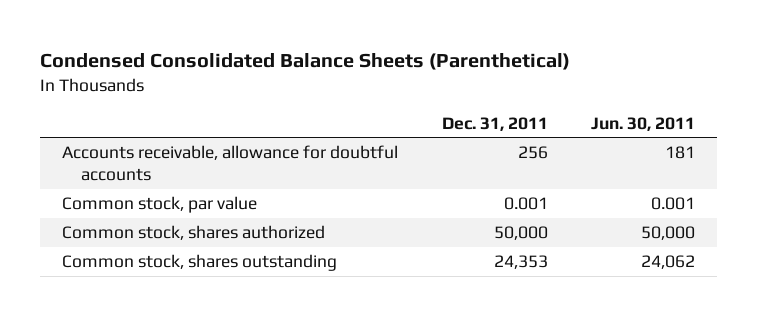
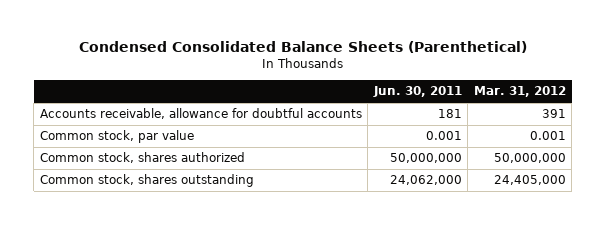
[441,116,548,131] Dec. 31, 2011 -> none
none -> [473,86,566,98] Mar. 31, 2012
[641,226,696,241] 50,000 -> [389,153,462,164] 50,000,000
[641,255,696,270] 24,062 -> [389,175,462,186] 24,062,000

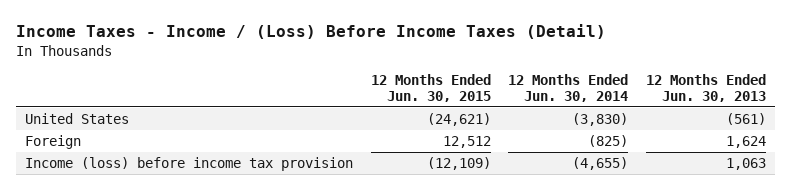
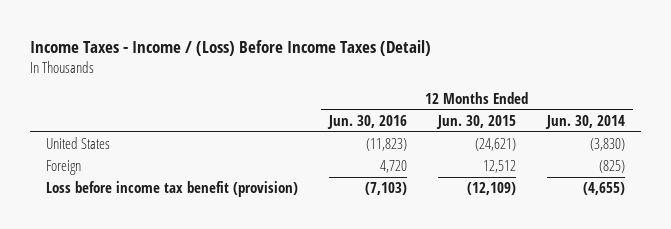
[645,74,766,102] 12 Months Ended Jun. 30, 2013 -> none
none -> [326,115,407,130] Jun. 30, 2016
[25,157,354,172] Income (loss) before income tax provision -> [45,181,298,198] Loss before income tax benefit (provision)

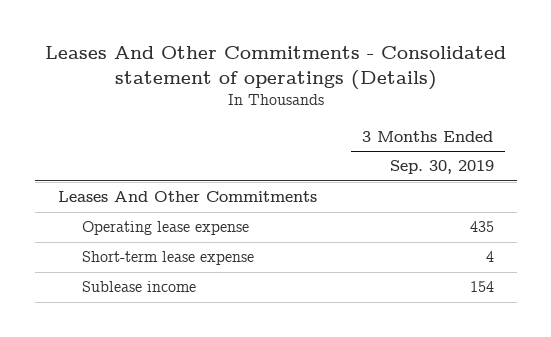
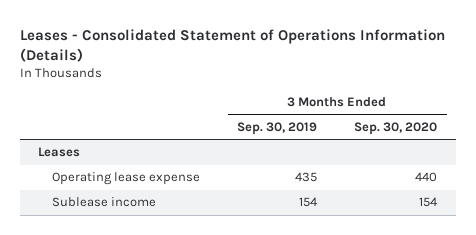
[44,46,506,90] Leases And Other Commitments - Consolidated statement of operatings (Details) -> [19,28,445,62] Leases - Consolidated Statement of Operations Information (Details)
none -> [354,122,438,136] Sep. 30, 2020
[57,191,317,203] Leases And Other Commitments -> none
none -> [38,147,81,158] Leases
[81,251,254,266] Short-term lease expense -> none

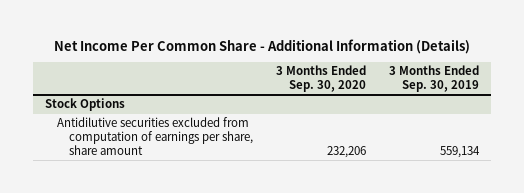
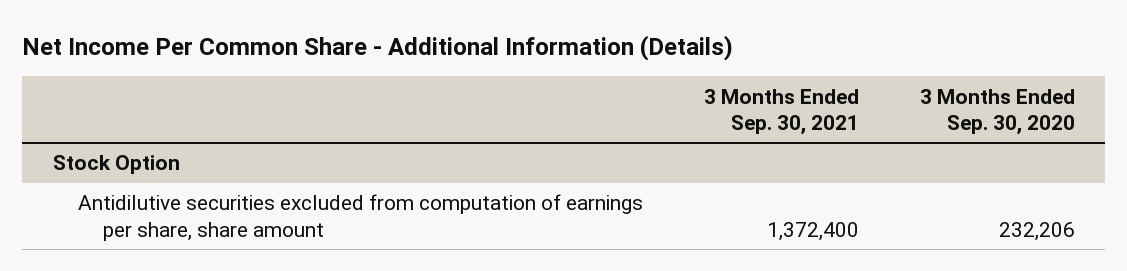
[389,65,480,93] 3 Months Ended Sep. 30, 2019 -> none
none -> [703,88,859,135] 3 Months Ended Sep. 30, 2021
[44,98,125,112] Stock Options -> [52,155,180,175] Stock Option

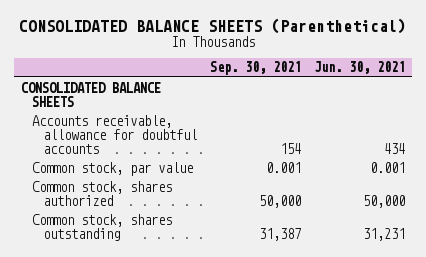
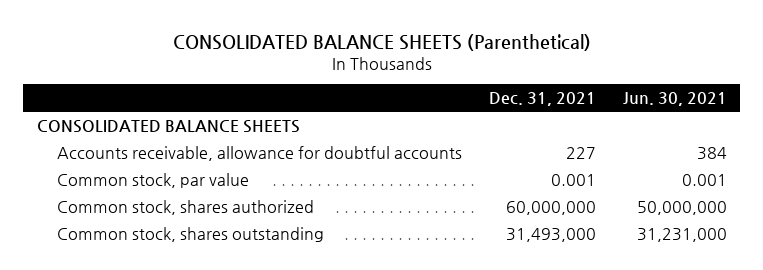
[210,61,302,76] Sep. 30, 2021 -> none
none -> [488,92,596,107] Dec. 31, 2021
[384,142,406,154] 434 -> [696,146,727,160] 384
[363,194,406,208] 50,000 -> [636,200,727,215] 50,000,000
[363,227,406,241] 31,231 -> [636,227,727,242] 31,231,000

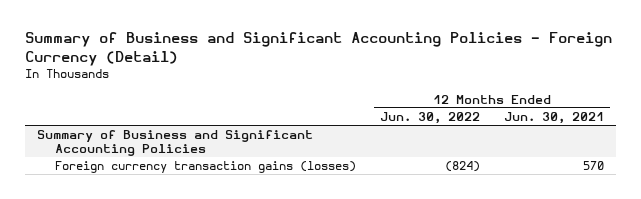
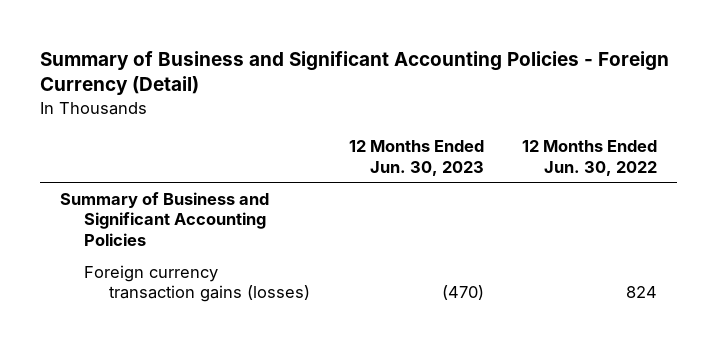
[504,112,605,125] Jun. 30, 2021 -> none
none -> [348,139,484,176] 12 Months Ended Jun. 30, 2023
[445,161,481,173] (824) -> [626,286,658,299] 824

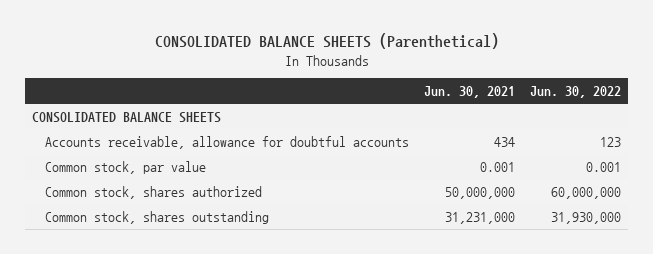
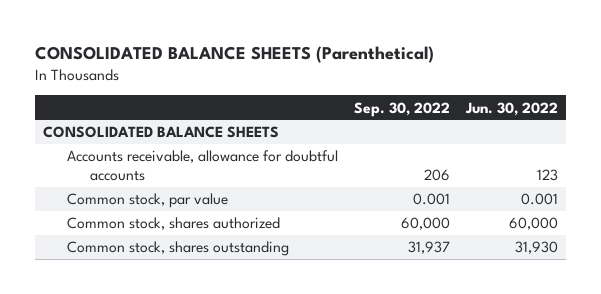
[424,86,516,99] Jun. 30, 2021 -> none
none -> [353,101,450,117] Sep. 30, 2022
[551,186,622,199] 60,000,000 -> [508,217,558,231] 60,000
[551,211,622,224] 31,930,000 -> [514,241,558,255] 31,930

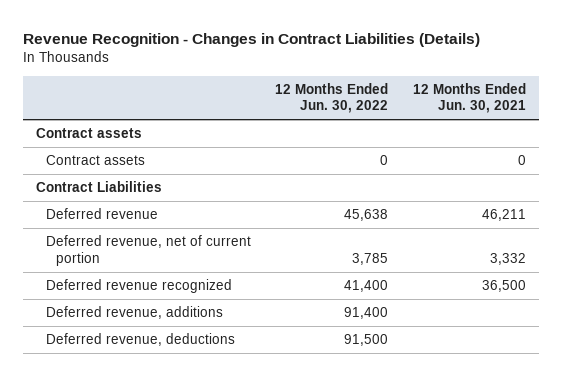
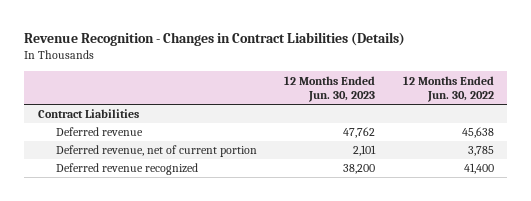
[413,82,527,114] 12 Months Ended Jun. 30, 2021 -> none
none -> [284,75,376,103] 12 Months Ended Jun. 30, 2023
[35,128,142,139] Contract assets -> none
[45,155,145,166] Contract assets -> none
[45,306,223,320] Deferred revenue, additions -> none
[45,333,235,347] Deferred revenue, deductions -> none

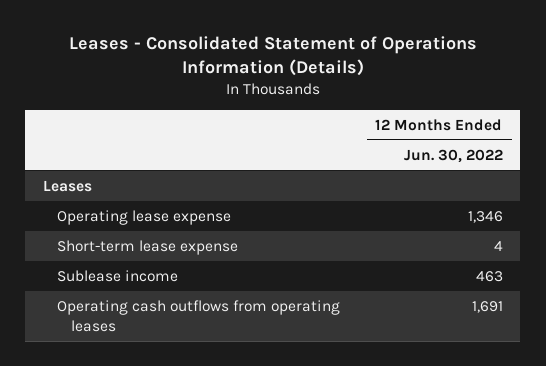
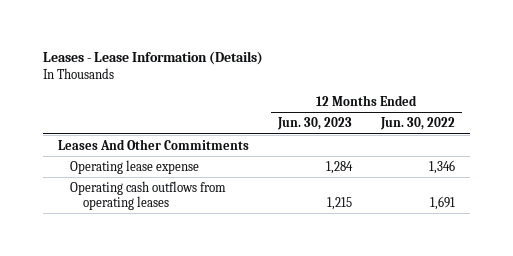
[68,36,477,77] Leases - Consolidated Statement of Operations Information (Details) -> [42,51,263,66] Leases - Lease Information (Details)
none -> [276,117,352,131] Jun. 30, 2023
[42,179,92,192] Leases -> none
none -> [57,138,249,150] Leases And Other Commitments
[57,239,239,255] Short-term lease expense -> none
[57,269,179,282] Sublease income -> none

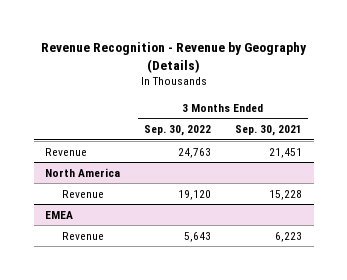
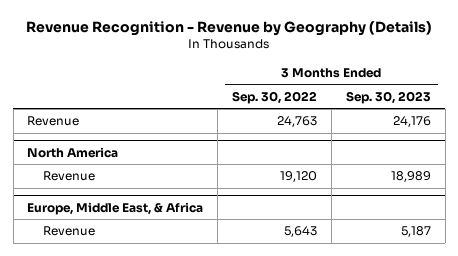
[234,125,302,137] Sep. 30, 2021 -> none
none -> [345,90,431,104] Sep. 30, 2023
[45,210,74,219] EMEA -> [27,201,204,215] Europe, Middle East, & Africa

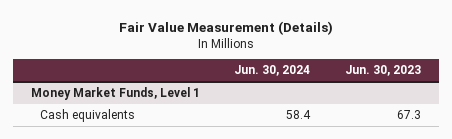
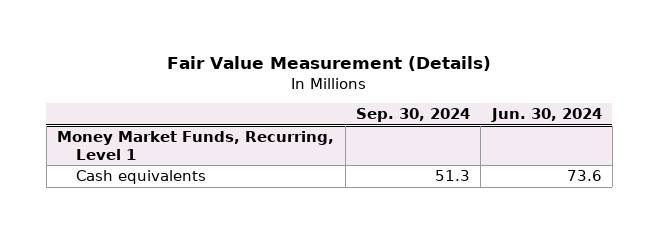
[345,65,422,77] Jun. 30, 2023 -> none
none -> [355,108,470,123] Sep. 30, 2024
[30,87,200,101] Money Market Funds, Level 1 -> [57,131,335,160] Money Market Funds, Recurring, Level 1
[286,110,312,120] 58.4 -> [566,170,602,182] 73.6

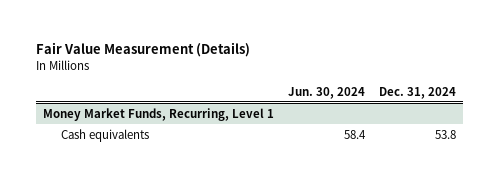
[355,108,470,123] Sep. 30, 2024 -> none
none -> [379,86,457,99] Dec. 31, 2024
[566,170,602,182] 73.6 -> [344,129,367,139] 58.4

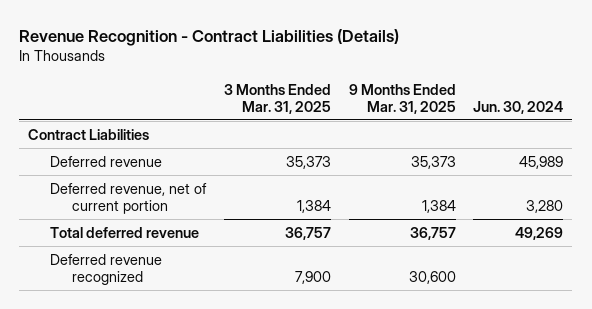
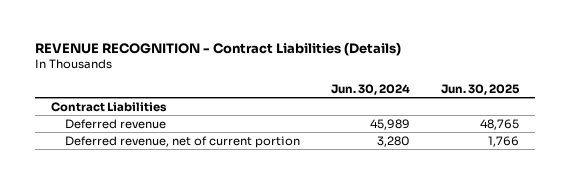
[19,28,400,46] Revenue Recognition - Contract Liabilities (Details) -> [35,42,402,57] REVENUE RECOGNITION - Contract Liabilities (Details)
[223,83,331,114] 3 Months Ended Mar. 31, 2025 -> none
[348,83,456,114] 9 Months Ended Mar. 31, 2025 -> none
none -> [441,83,521,95] Jun. 30, 2025
[49,226,199,238] Total deferred revenue -> none
[49,253,162,285] Deferred revenue recognized -> none

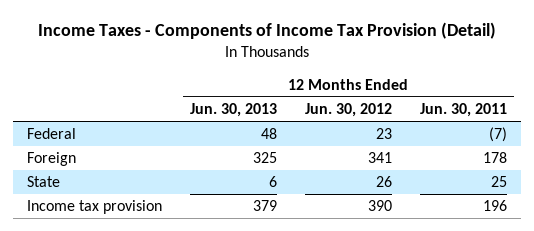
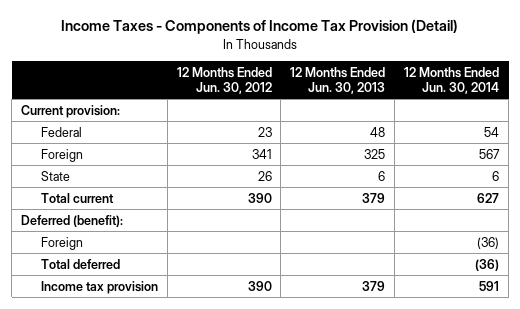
[419,102,507,117] Jun. 30, 2011 -> none
none -> [404,66,500,94] 12 Months Ended Jun. 30, 2014
none -> [21,104,121,118] Current provision:
none -> [40,192,114,203] Total current
none -> [21,214,124,227] Deferred (benefit):
none -> [40,236,83,250] Foreign
none -> [40,258,120,269] Total deferred

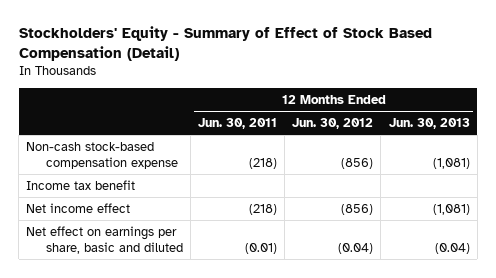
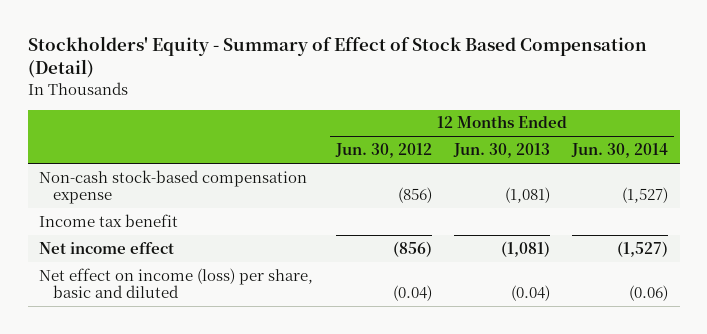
[198,118,278,130] Jun. 30, 2011 -> none
none -> [571,143,669,159] Jun. 30, 2014
[26,226,184,254] Net effect on earnings per share, basic and diluted -> [39,267,314,299] Net effect on income (loss) per share, basic and diluted

